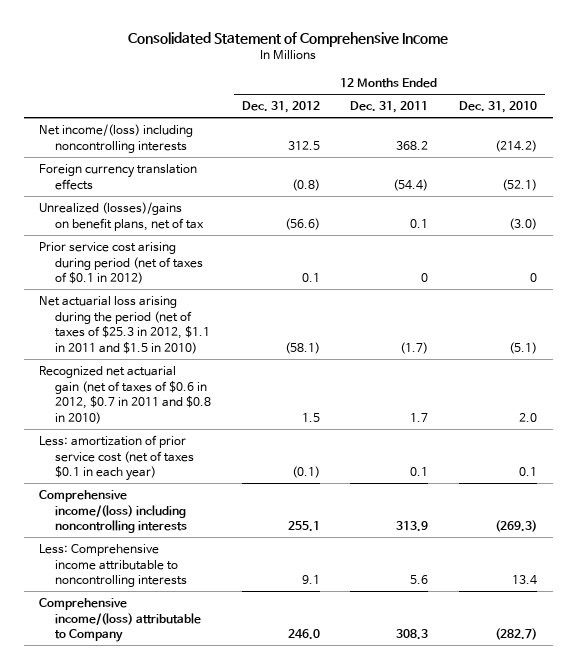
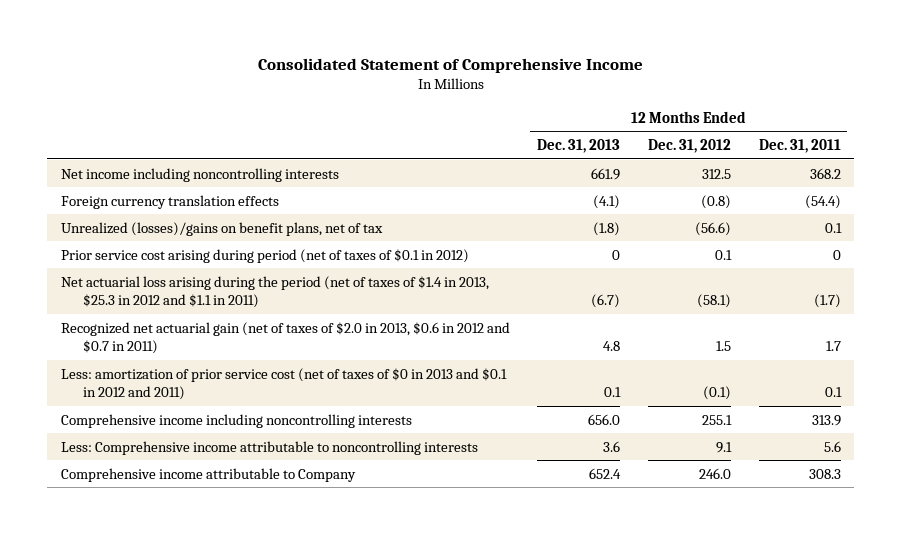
[459,101,538,114] Dec. 31, 2010 -> none
none -> [537,139,621,154] Dec. 31, 2013
[39,123,194,153] Net income/(loss) including noncontrolling interests -> [60,167,339,182] Net income including noncontrolling interests
[39,295,210,354] Net actuarial loss arising during the period (net of taxes of $25.3 in 2012, $1.1 in 2011 and $1.5 in 2010) -> [60,275,489,308] Net actuarial loss arising during the period (net of taxes of $1.4 in 2013, $25.3 in 2012 and $1.1 in 2011)
[39,365,211,424] Recognized net actuarial gain (net of taxes of $0.6 in 2012, $0.7 in 2011 and $0.8 in 2010) -> [60,321,510,354] Recognized net actuarial gain (net of taxes of $2.0 in 2013, $0.6 in 2012 and $0.7 in 2011)
[39,434,194,482] Less: amortization of prior service cost (net of taxes $0.1 in each year) -> [60,367,507,400] Less: amortization of prior service cost (net of taxes of $0 in 2013 and $0.1 in 2012 and 2011)
[39,489,187,534] Comprehensive income/(loss) including noncontrolling interests -> [60,413,412,428] Comprehensive income including noncontrolling interests
[39,597,201,643] Comprehensive income/(loss) attributable to Company -> [60,467,356,482] Comprehensive income attributable to Company

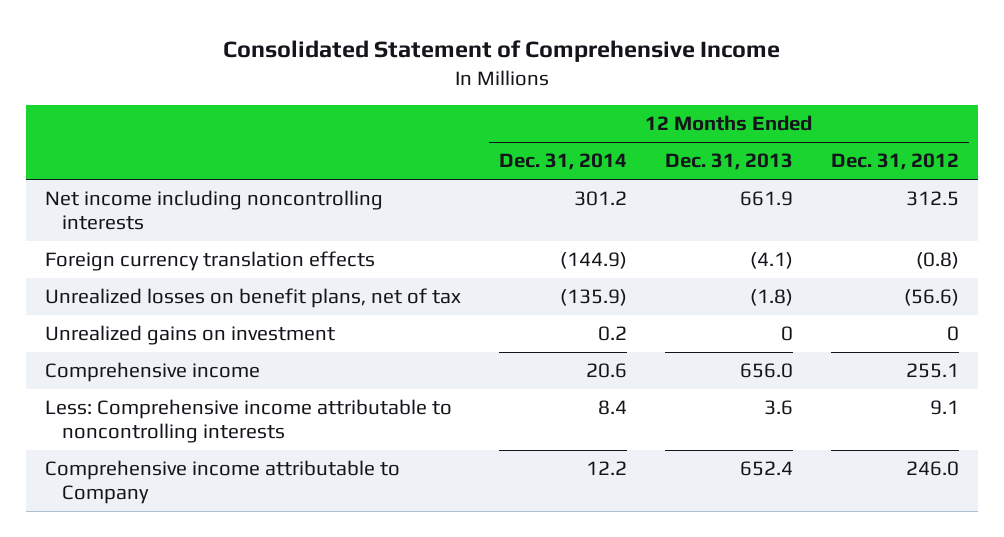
[758,139,841,154] Dec. 31, 2011 -> none
none -> [498,153,627,171] Dec. 31, 2014
[60,248,469,263] Prior service cost arising during period (net of taxes of $0.1 in 2012) -> none
[60,275,489,308] Net actuarial loss arising during the period (net of taxes of $1.4 in 2013, $25.3 in 2012 and $1.1 in 2011) -> none
[60,321,510,354] Recognized net actuarial gain (net of taxes of $2.0 in 2013, $0.6 in 2012 and $0.7 in 2011) -> none
[60,367,507,400] Less: amortization of prior service cost (net of taxes of $0 in 2013 and $0.1 in 2012 and 2011) -> none
[60,221,383,236] Unrealized (losses)/gains on benefit plans, net of tax -> [44,288,461,309] Unrealized losses on benefit plans, net of tax
none -> [44,325,335,346] Unrealized gains on investment
[60,413,412,428] Comprehensive income including noncontrolling interests -> [44,362,260,383] Comprehensive income

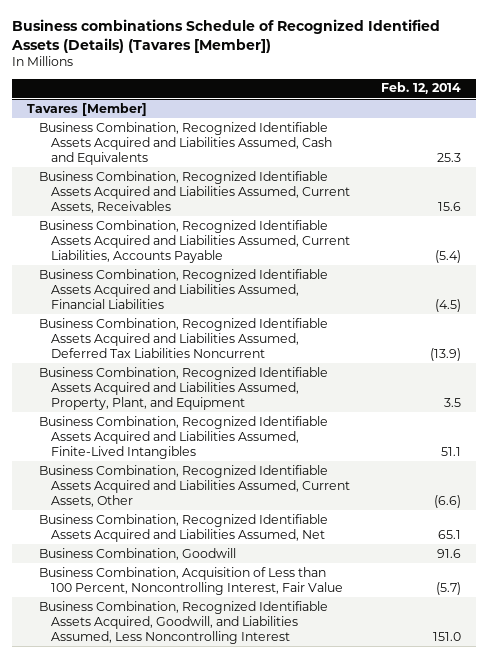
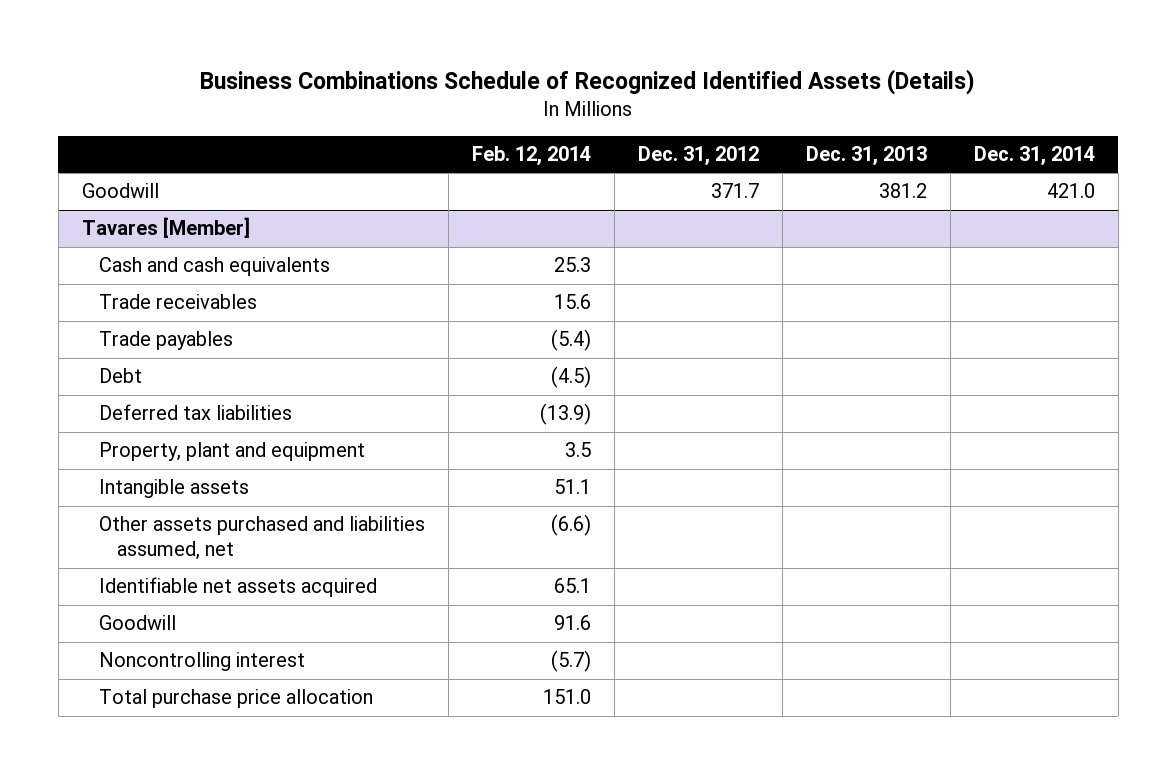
[10,18,440,53] Business combinations Schedule of Recognized Identified Assets (Details) (Tavares [Member]) -> [200,69,976,96] Business Combinations Schedule of Recognized Identified Assets (Details)
none -> [638,146,760,167] Dec. 31, 2012
none -> [805,146,927,167] Dec. 31, 2013
none -> [973,146,1095,167] Dec. 31, 2014
none -> [81,183,159,199] Goodwill
[39,121,333,165] Business Combination, Recognized Identifiable Assets Acquired and Liabilities Assumed, Cash and Equivalents -> [99,257,331,277] Cash and cash equivalents
[39,170,351,213] Business Combination, Recognized Identifiable Assets Acquired and Liabilities Assumed, Current Assets, Receivables -> [99,294,258,310] Trade receivables
[39,219,351,263] Business Combination, Recognized Identifiable Assets Acquired and Liabilities Assumed, Current Liabilities, Accounts Payable -> [99,331,234,351] Trade payables
[39,268,329,309] Business Combination, Recognized Identifiable Assets Acquired and Liabilities Assumed, Financial Liabilities -> [99,368,143,384] Debt
[39,317,329,358] Business Combination, Recognized Identifiable Assets Acquired and Liabilities Assumed, Deferred Tax Liabilities Noncurrent -> [99,404,293,421] Deferred tax liabilities
[39,366,329,410] Business Combination, Recognized Identifiable Assets Acquired and Liabilities Assumed, Property, Plant, and Equipment -> [99,442,366,462] Property, plant and equipment
[39,415,329,459] Business Combination, Recognized Identifiable Assets Acquired and Liabilities Assumed, Finite-Lived Intangibles -> [99,479,250,499] Intangible assets
[39,464,351,507] Business Combination, Recognized Identifiable Assets Acquired and Liabilities Assumed, Current Assets, Other -> [99,516,426,561] Other assets purchased and liabilities assumed, net
[39,513,329,542] Business Combination, Recognized Identifiable Assets Acquired and Liabilities Assumed, Net -> [99,577,378,598] Identifiable net assets acquired
[39,547,237,560] Business Combination, Goodwill -> [99,615,177,631] Goodwill
[39,566,344,595] Business Combination, Acquisition of Less than 100 Percent, Noncontrolling Interest, Fair Value -> [99,652,306,672] Noncontrolling interest
[39,600,329,644] Business Combination, Recognized Identifiable Assets Acquired, Goodwill, and Liabilities Assumed, Less Noncontrolling Interest -> [99,689,374,709] Total purchase price allocation

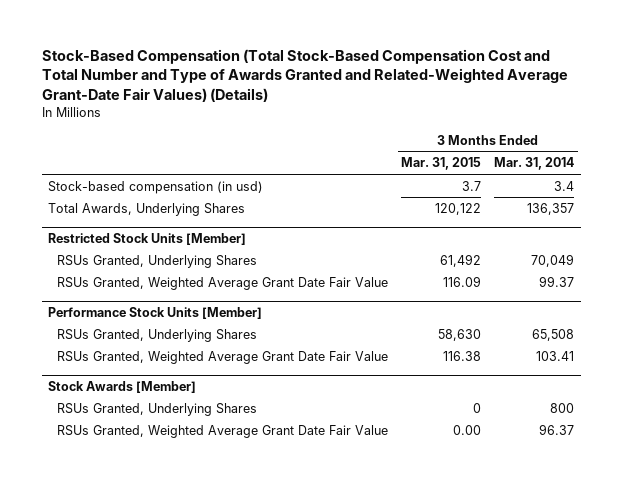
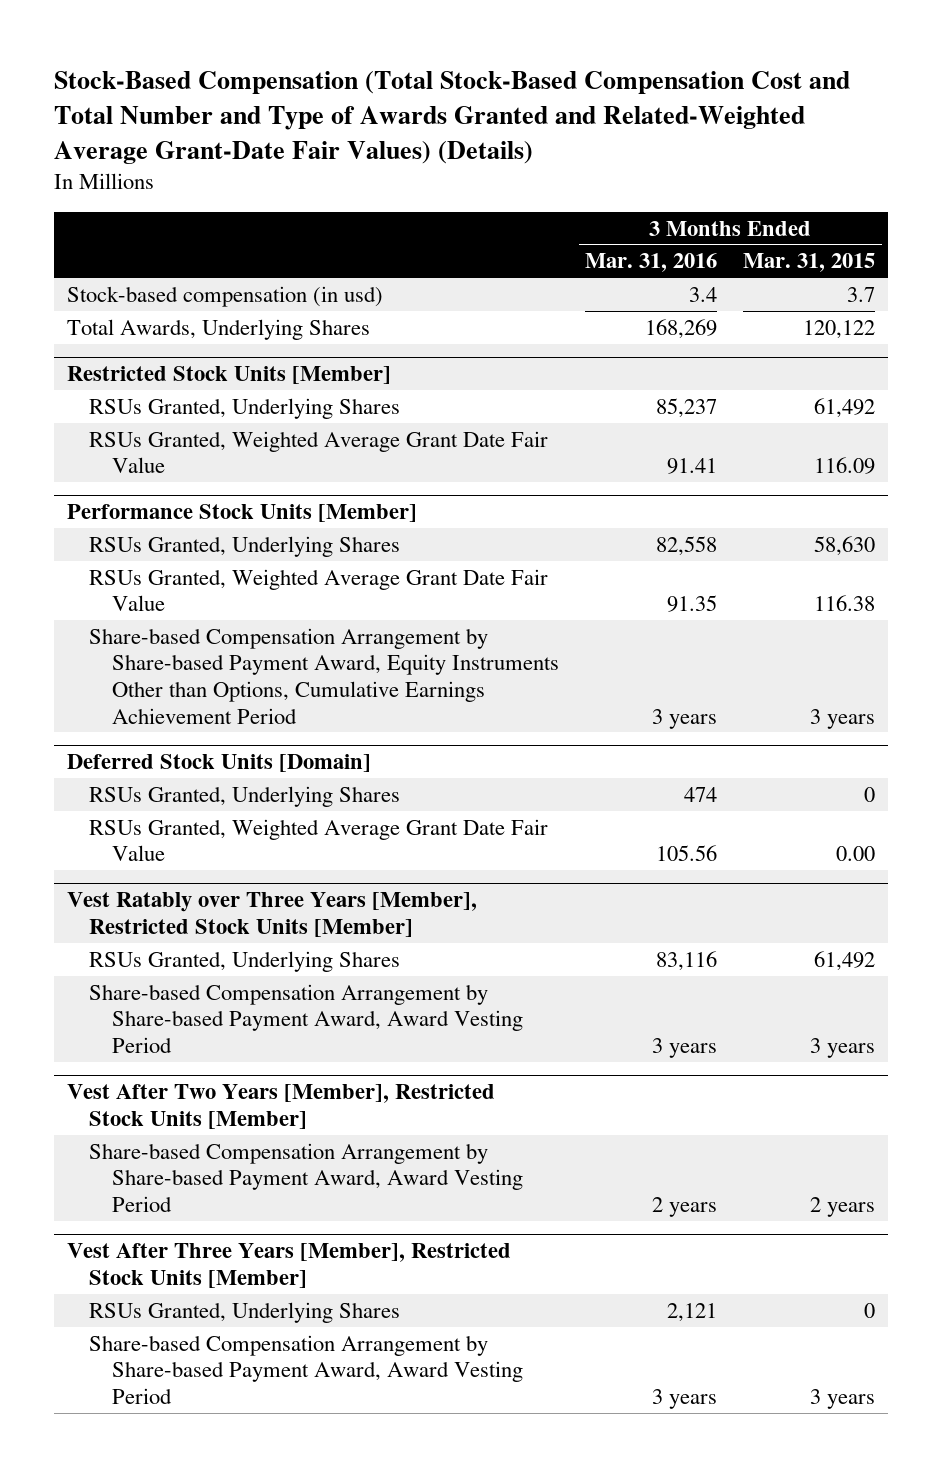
[494,157,575,171] Mar. 31, 2014 -> none
none -> [585,253,718,273] Mar. 31, 2016
[48,380,197,393] Stock Awards [Member] -> none
none -> [89,627,560,724] Share-based Compensation Arrangement by Share-based Payment Award, Equity Instruments Other than Options, Cumulative Earnings Achievement Period
none -> [66,754,371,773] Deferred Stock Units [Domain]
none -> [66,892,477,937] Vest Ratably over Three Years [Member], Restricted Stock Units [Member]
none -> [89,950,401,972] RSUs Granted, Underlying Shares
none -> [89,983,524,1053] Share-based Compensation Arrangement by Share-based Payment Award, Award Vesting Period
none -> [66,1084,495,1129] Vest After Two Years [Member], Restricted Stock Units [Member]
none -> [89,1142,524,1212] Share-based Compensation Arrangement by Share-based Payment Award, Award Vesting Period
none -> [66,1243,511,1288] Vest After Three Years [Member], Restricted Stock Units [Member]
none -> [89,1301,401,1323] RSUs Granted, Underlying Shares
none -> [89,1334,524,1404] Share-based Compensation Arrangement by Share-based Payment Award, Award Vesting Period

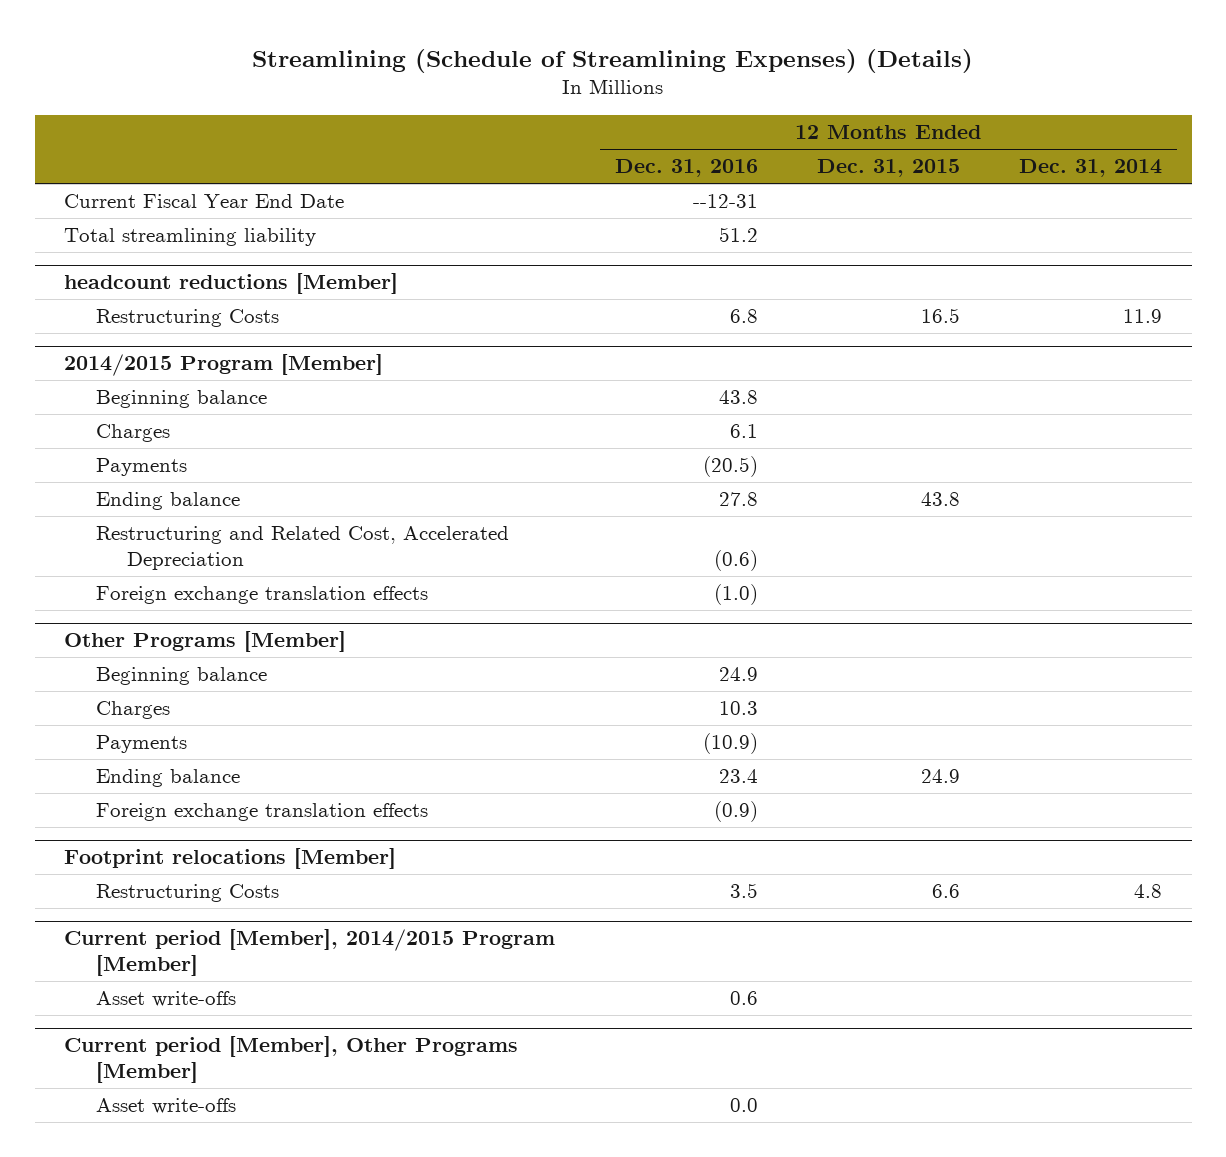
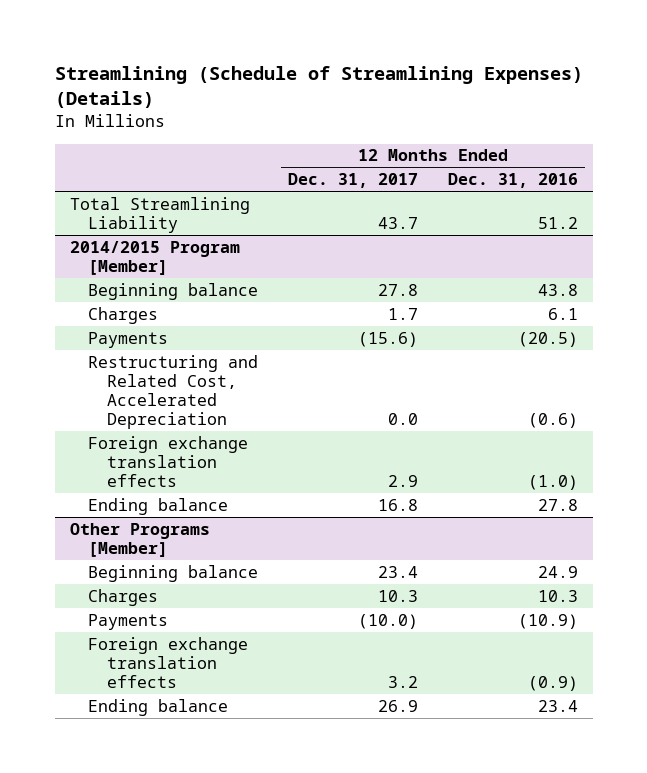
[816,159,960,178] Dec. 31, 2015 -> none
[1019,159,1163,178] Dec. 31, 2014 -> none
none -> [288,173,419,189] Dec. 31, 2017
[64,194,345,209] Current Fiscal Year End Date -> none
[64,273,399,295] headcount reductions [Member] -> none
[95,309,279,328] Restructuring Costs -> none
[64,228,317,247] Total streamlining liability -> [69,196,250,233] Total Streamlining Liability
[95,492,240,511] Ending balance -> [88,497,229,515] Ending balance
[64,848,397,870] Footprint relocations [Member] -> none
[95,884,279,903] Restructuring Costs -> none
[64,929,556,977] Current period [Member], 2014/2015 Program [Member] -> none
[95,991,236,1008] Asset write-offs -> none
[64,1036,519,1084] Current period [Member], Other Programs [Member] -> none
[95,1098,236,1115] Asset write-offs -> none
[95,769,240,788] Ending balance -> [88,698,229,716] Ending balance

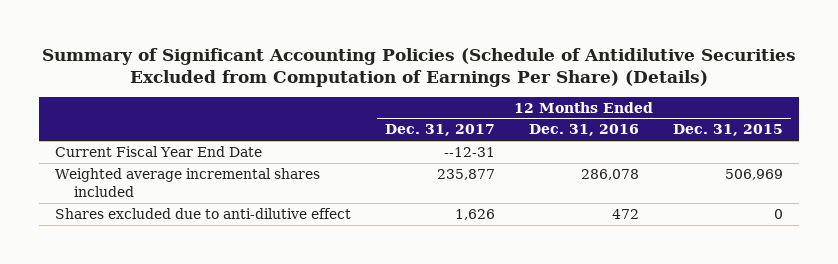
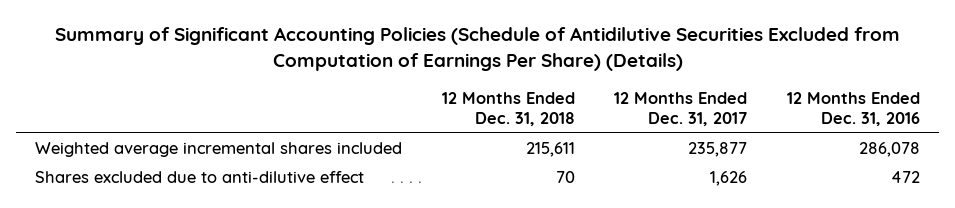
[672,124,783,137] Dec. 31, 2015 -> none
none -> [441,91,575,127] 12 Months Ended Dec. 31, 2018
[55,145,263,157] Current Fiscal Year End Date -> none

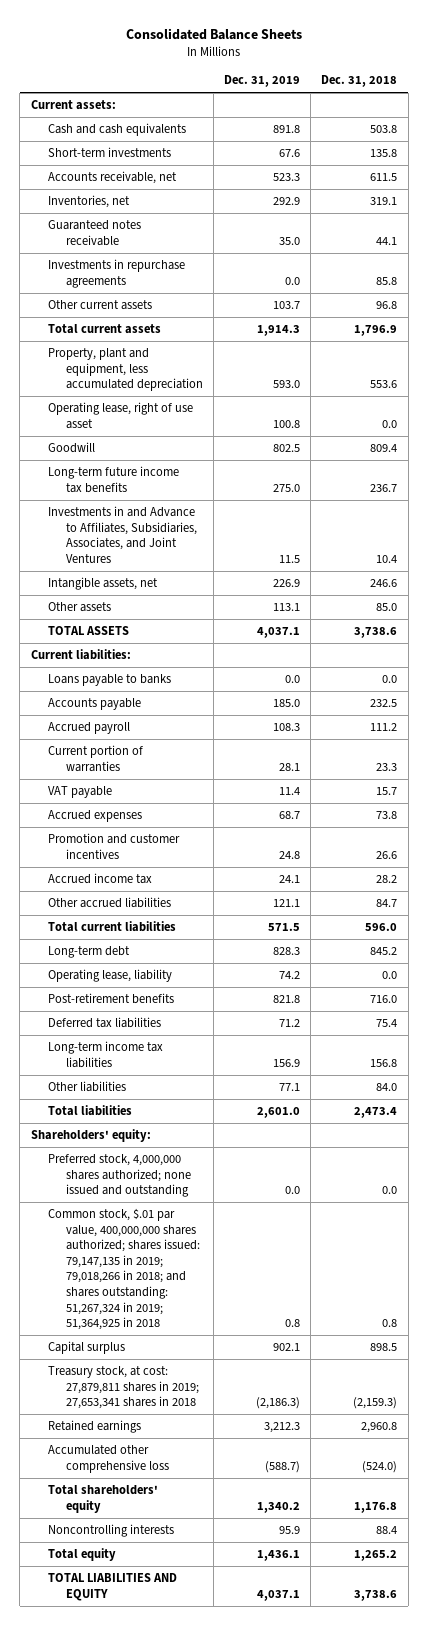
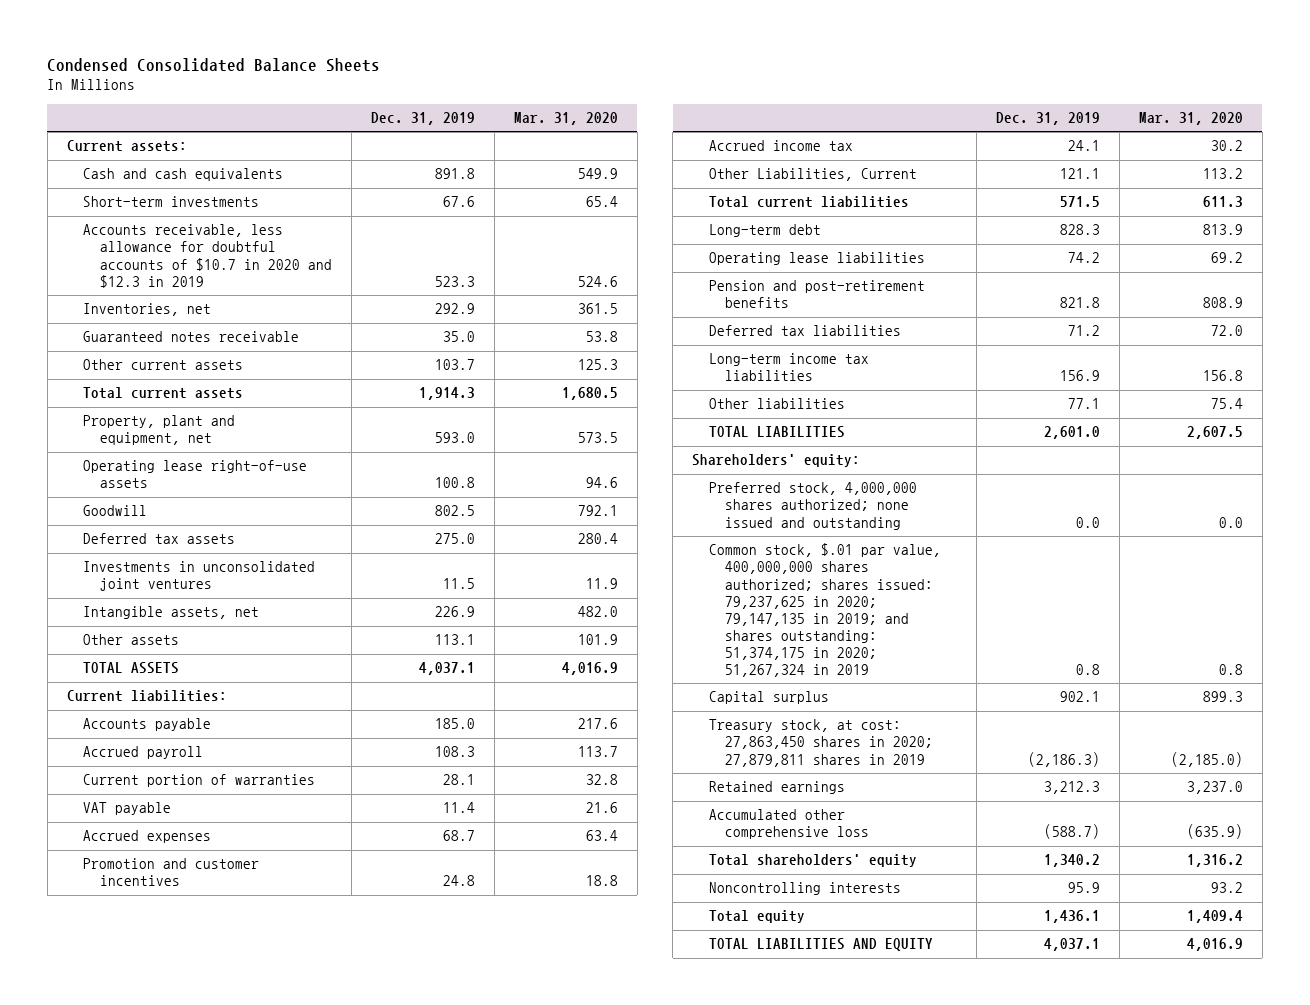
[125,28,302,41] Consolidated Balance Sheets -> [47,57,381,72] Condensed Consolidated Balance Sheets
[321,75,398,88] Dec. 31, 2018 -> none
none -> [513,111,618,125] Mar. 31, 2020
[48,171,178,185] Accounts receivable, net -> [83,224,332,288] Accounts receivable, less allowance for doubtful accounts of $10.7 in 2020 and $12.3 in 2019
[48,259,186,288] Investments in repurchase agreements -> none
[48,348,204,392] Property, plant and equipment, less accumulated depreciation -> [83,415,236,446] Property, plant and equipment, net
[48,402,194,429] Operating lease, right of use asset -> [83,460,308,489] Operating lease right-of-use assets
[48,466,180,493] Long-term future income tax benefits -> [83,533,236,545] Deferred tax assets
[48,506,198,563] Investments in and Advance to Affiliates, Subsidiaries, Associates, and Joint Ventures -> [83,561,316,592] Investments in unconsolidated joint ventures
[48,674,172,687] Loans payable to banks -> none
[48,897,172,909] Other accrued liabilities -> [708,168,917,182] Other Liabilities, Current
[48,969,173,983] Operating lease, liability -> [708,252,925,266] Operating lease liabilities
[48,993,175,1005] Post-retirement benefits -> [708,280,925,309] Pension and post-retirement benefits
[48,1105,133,1117] Total liabilities -> [708,426,845,439] TOTAL LIABILITIES
[48,1208,201,1331] Common stock, $.01 par value, 400,000,000 shares authorized; shares issued: 79,147,135 in 2019; 79,018,266 in 2018; and shares outstanding: 51,267,324 in 2019; 51,364,925 in 2018 -> [708,543,941,678] Common stock, $.01 par value, 400,000,000 shares authorized; shares issued: 79,237,625 in 2020; 79,147,135 in 2019; and shares outstanding: 51,374,175 in 2020; 51,267,324 in 2019
[48,1366,200,1410] Treasury stock, at cost: 27,879,811 shares in 2019; 27,653,341 shares in 2018 -> [708,719,934,767] Treasury stock, at cost: 27,863,450 shares in 2020; 27,879,811 shares in 2019

